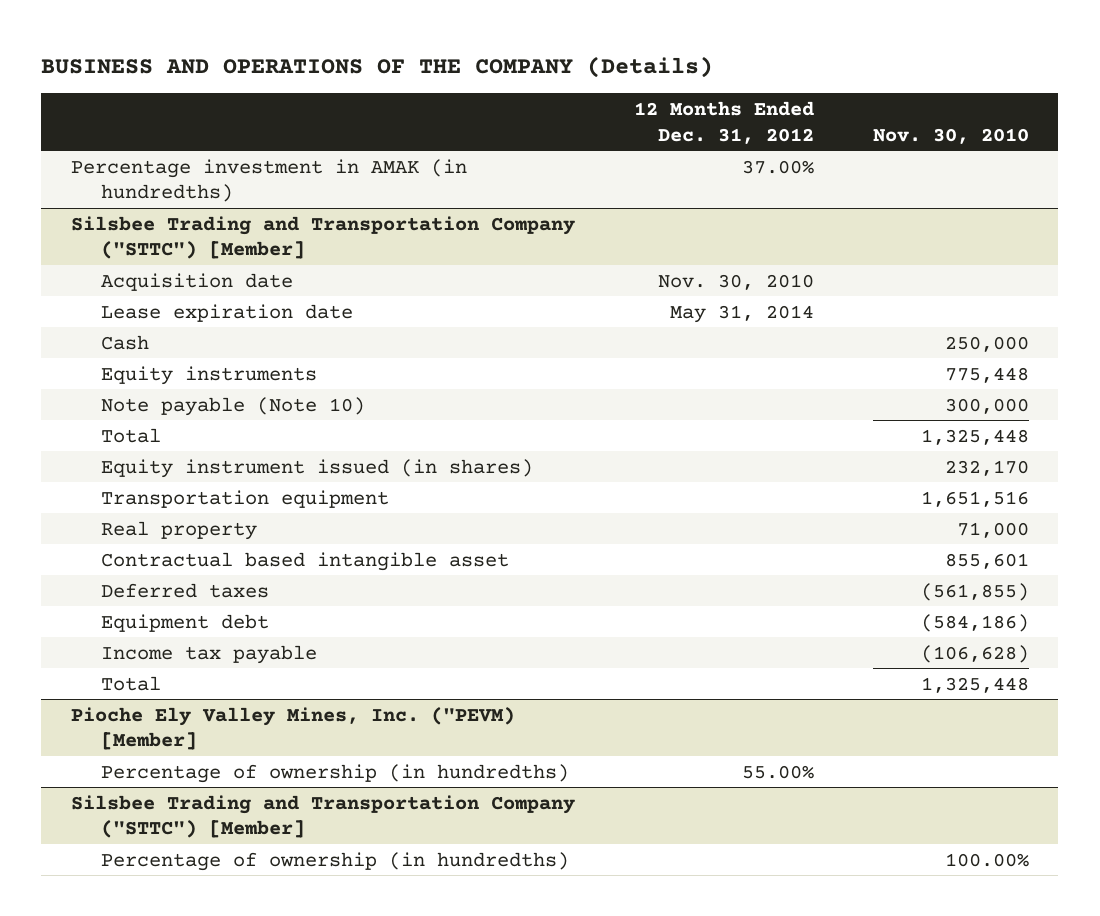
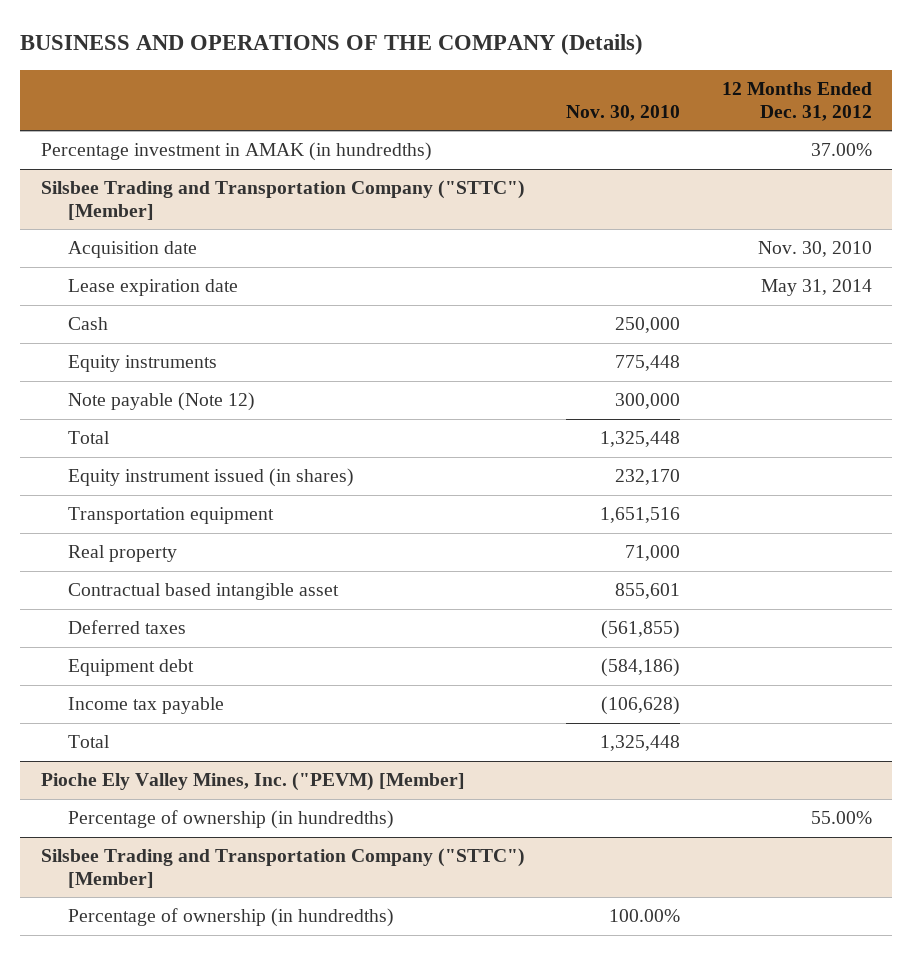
[100,396,365,416] Note payable (Note 10) -> [67,392,255,412] Note payable (Note 12)

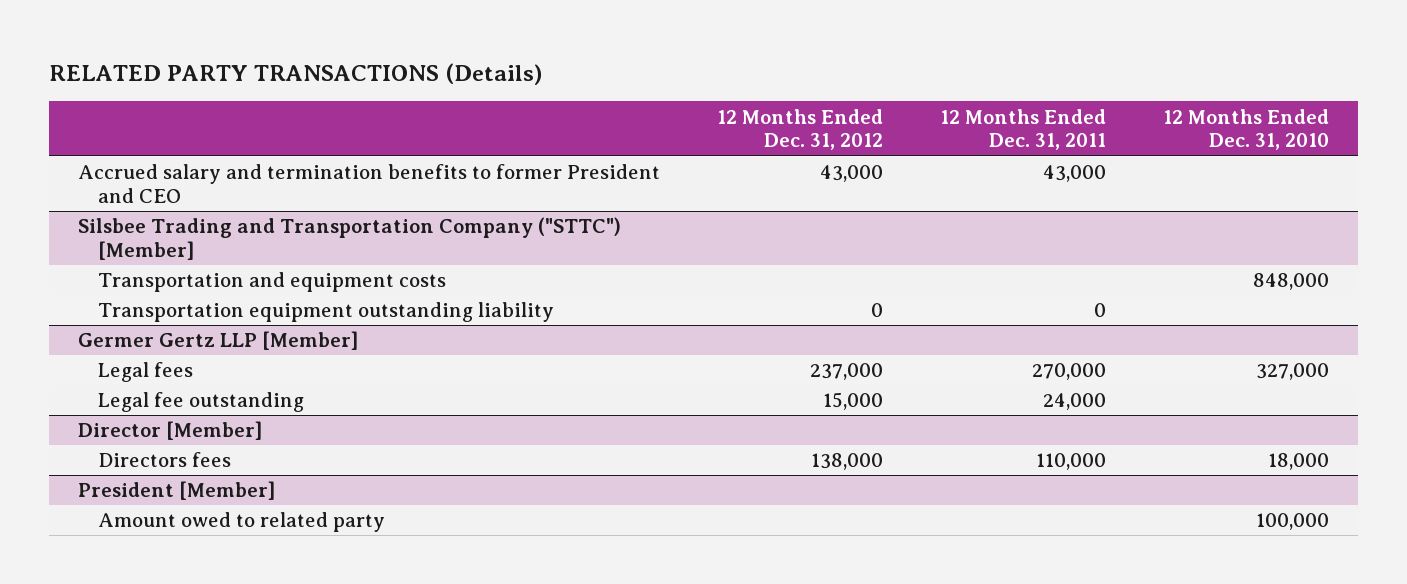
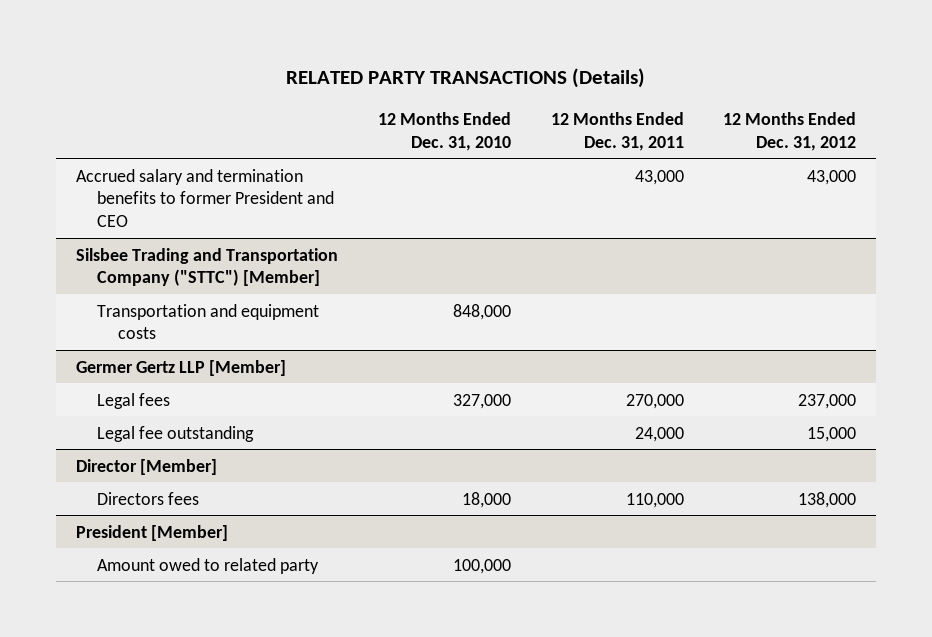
[97,302,554,323] Transportation equipment outstanding liability -> none

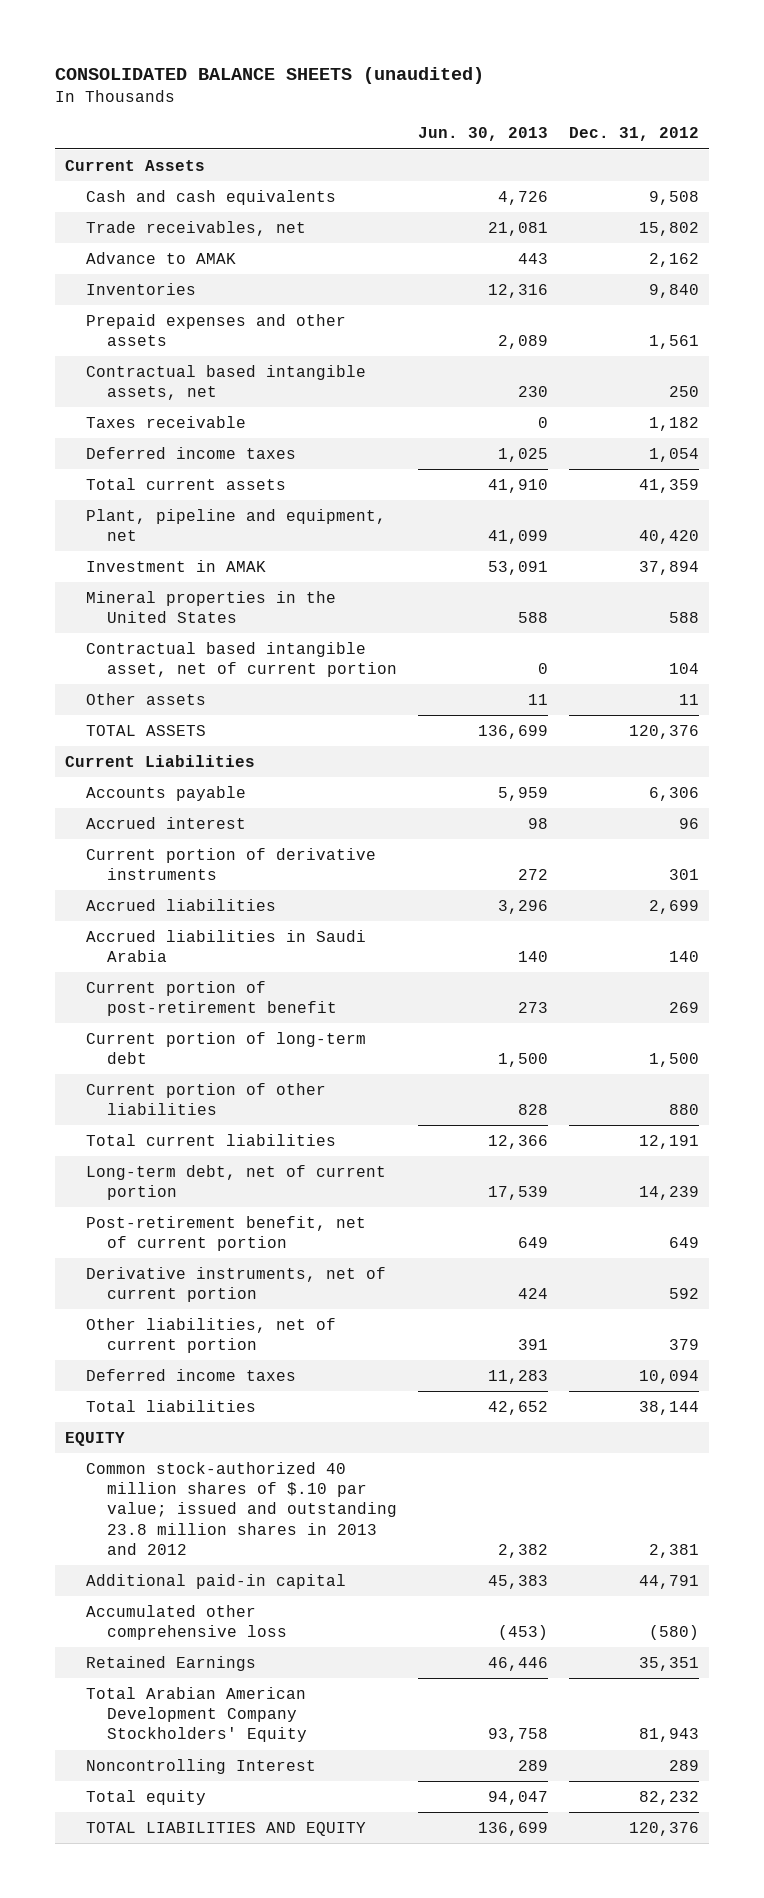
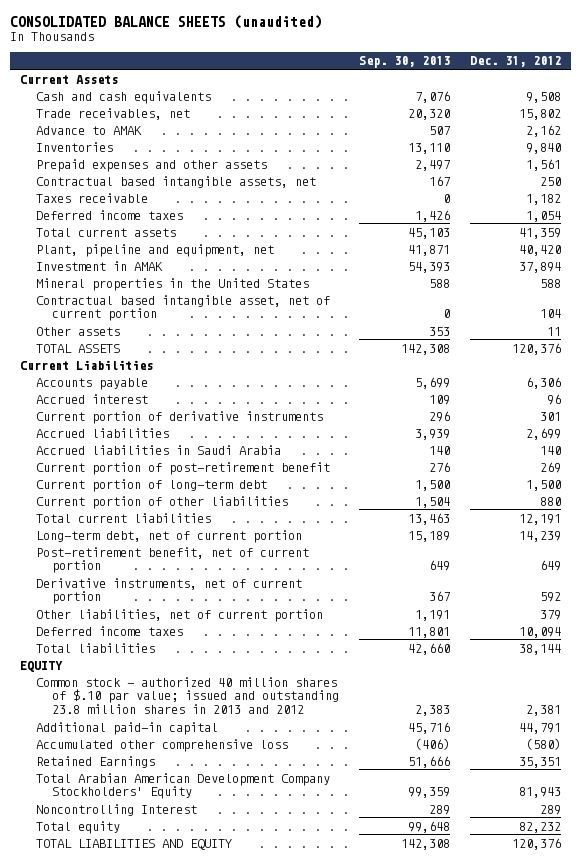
[417,127,548,142] Jun. 30, 2013 -> none
none -> [358,56,450,69] Sep. 30, 2013
[86,1461,397,1555] Common stock-authorized 40 million shares of $.10 par value; issued and outstanding 23.8 million shares in 2013 and 2012 -> [36,676,340,714] Common stock - authorized 40 million shares of $.10 par value; issued and outstanding 23.8 million shares in 2013 and 2012

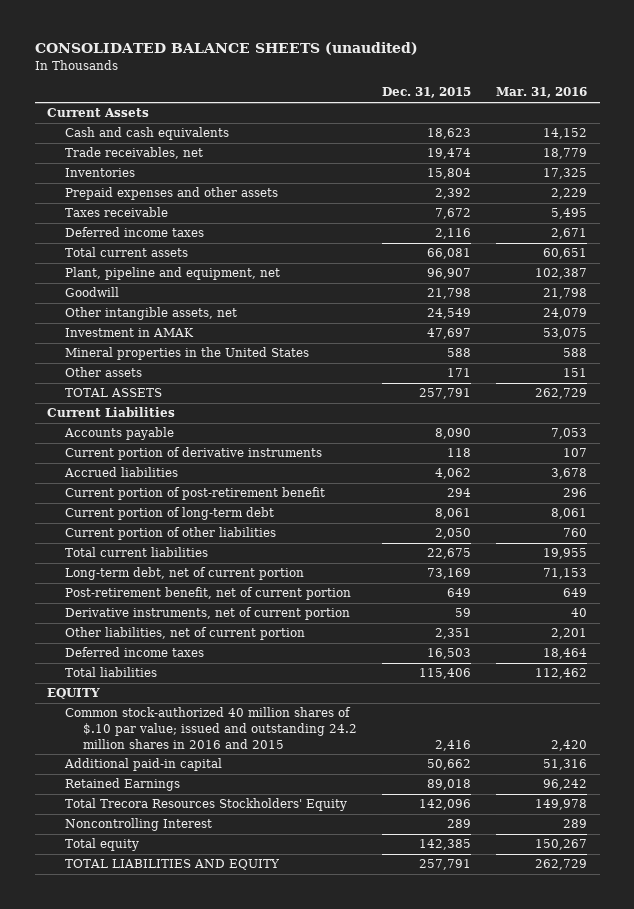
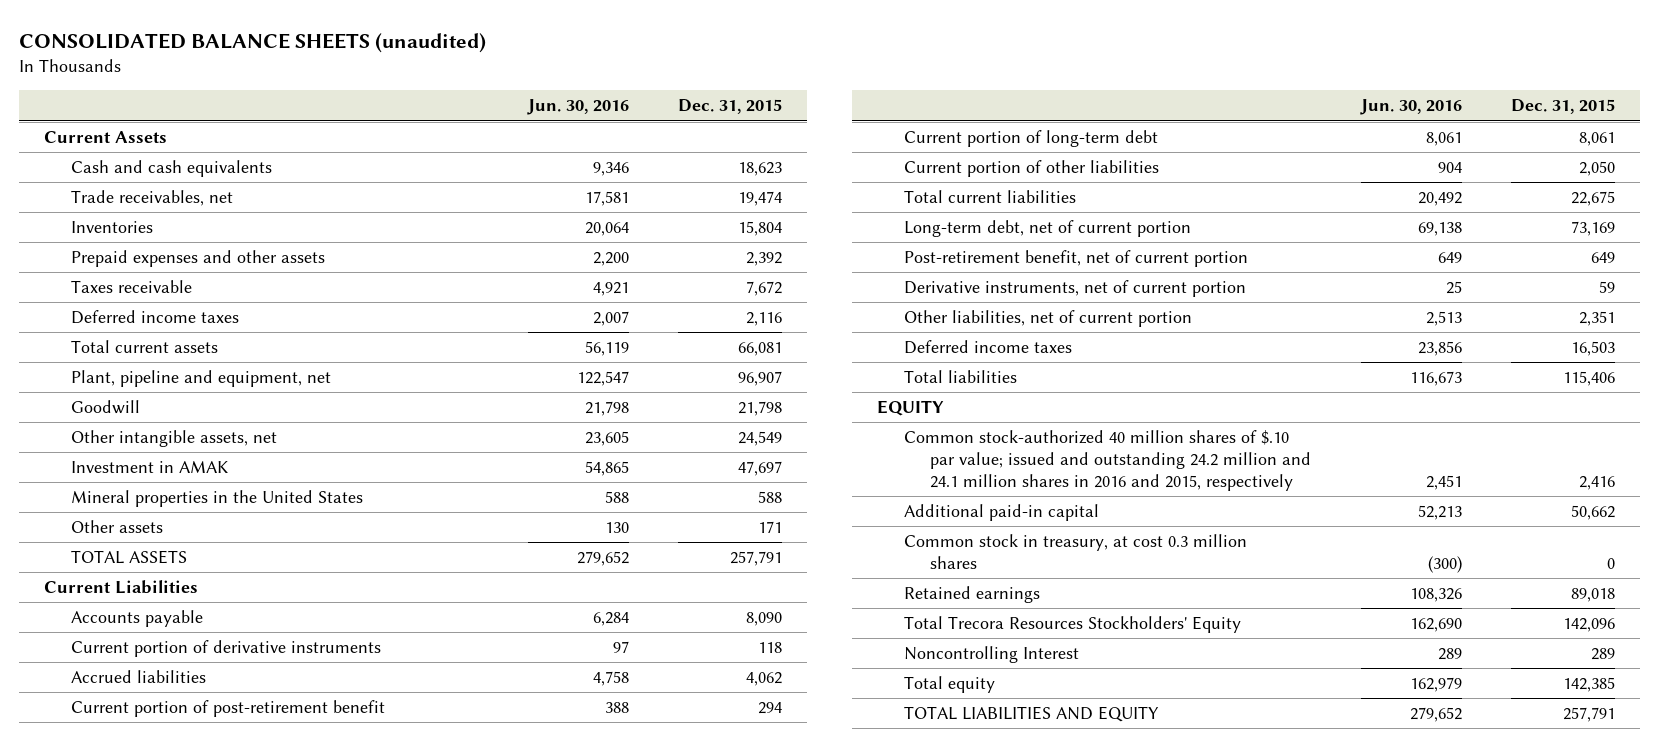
[495,87,587,99] Mar. 31, 2016 -> none
none -> [526,99,629,116] Jun. 30, 2016
[64,707,357,749] Common stock-authorized 40 million shares of $.10 par value; issued and outstanding 24.2 million shares in 2016 and 2015 -> [903,430,1311,491] Common stock-authorized 40 million shares of $.10 par value; issued and outstanding 24.2 million and 24.1 million shares in 2016 and 2015, respectively
none -> [903,534,1247,569] Common stock in treasury, at cost 0.3 million shares
[64,778,180,792] Retained Earnings -> [903,586,1040,604] Retained earnings

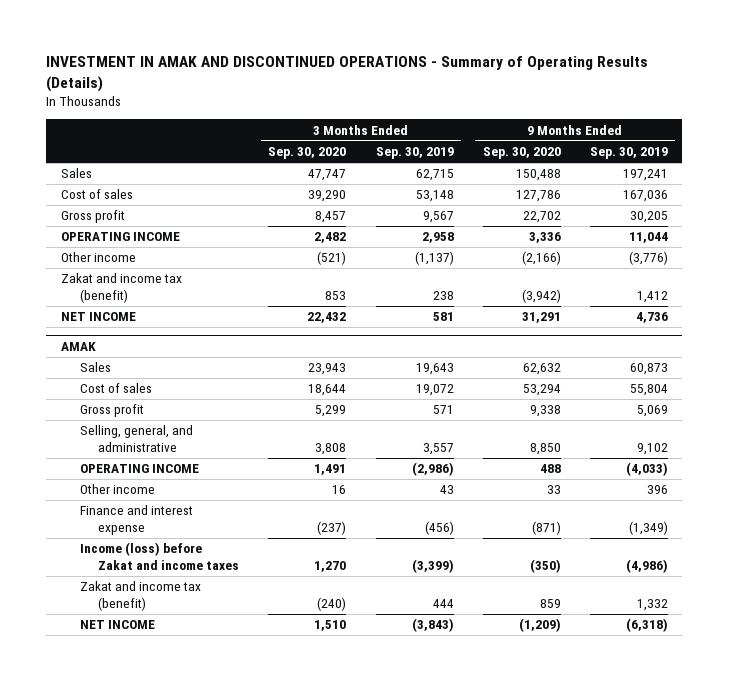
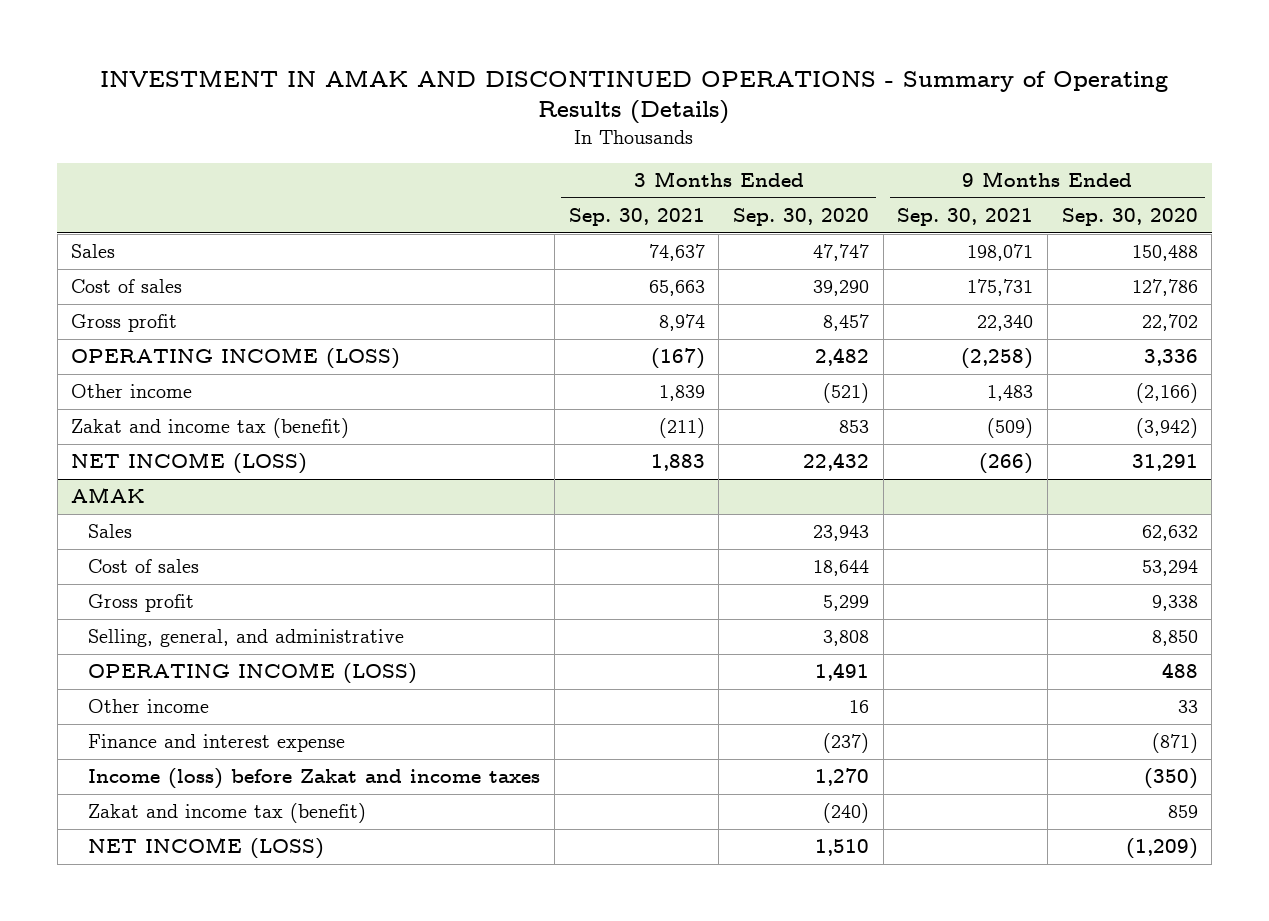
[375,147,454,160] Sep. 30, 2019 -> none
[589,147,668,160] Sep. 30, 2019 -> none
none -> [568,208,705,227] Sep. 30, 2021
none -> [897,208,1034,227] Sep. 30, 2021
[61,232,181,242] OPERATING INCOME -> [71,347,401,370] OPERATING INCOME (LOSS)
[61,312,137,322] NET INCOME -> [71,452,308,475] NET INCOME (LOSS)
[79,464,199,474] OPERATING INCOME -> [88,662,418,685] OPERATING INCOME (LOSS)
[79,620,155,630] NET INCOME -> [88,837,325,860] NET INCOME (LOSS)

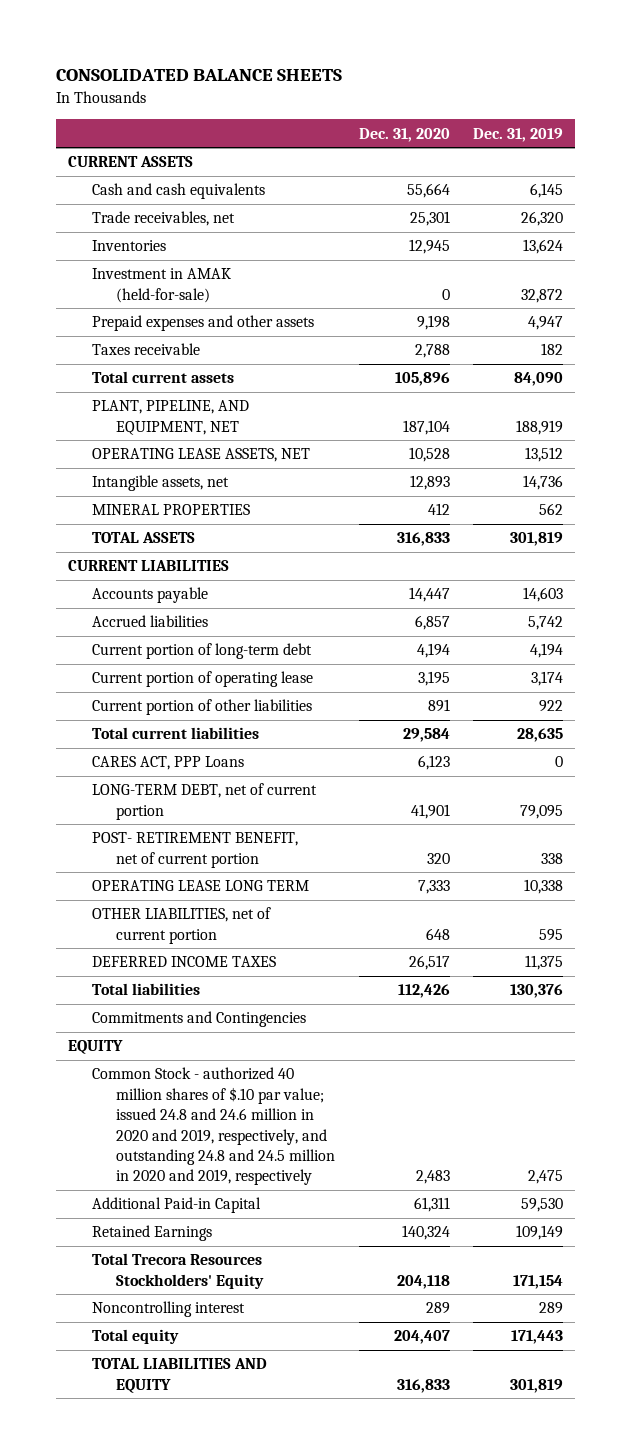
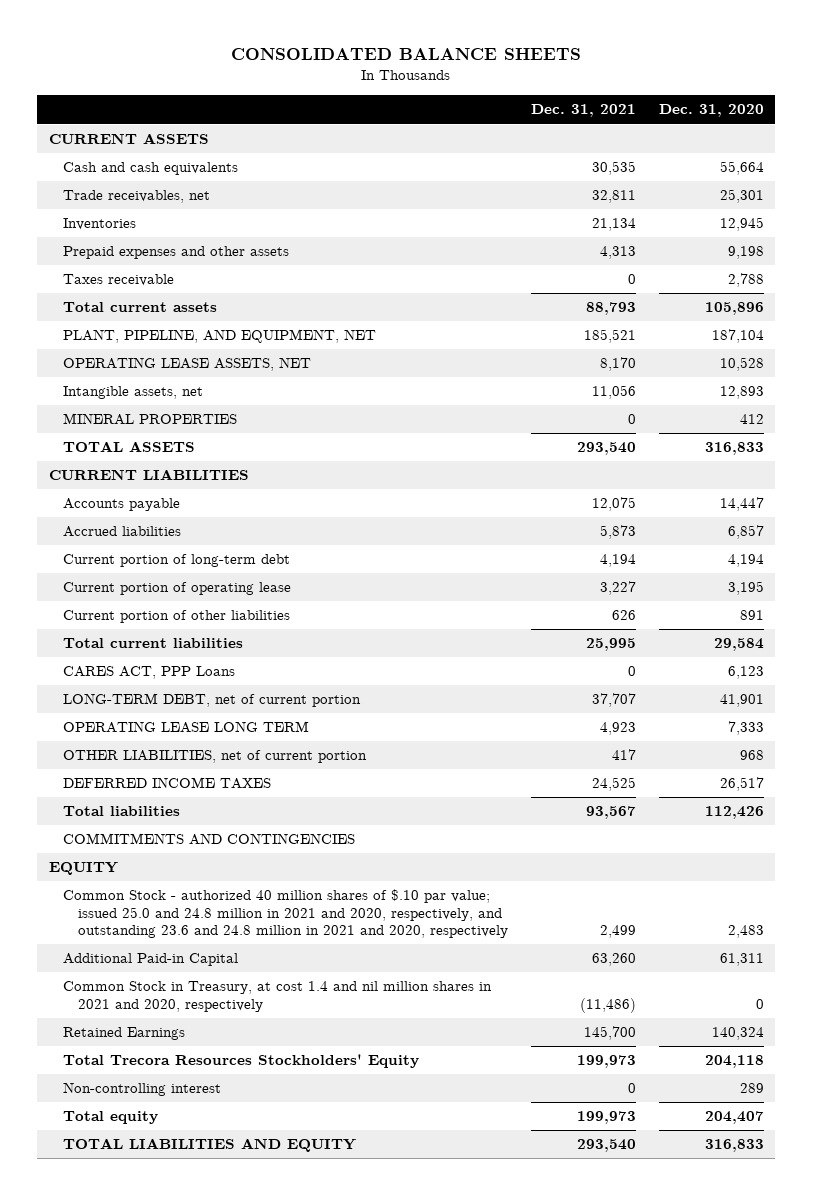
[473,127,564,142] Dec. 31, 2019 -> none
none -> [530,104,636,118] Dec. 31, 2021
[92,268,232,303] Investment in AMAK (held-for-sale) -> none
[92,832,299,868] POST- RETIREMENT BENEFIT, net of current portion -> none
[425,927,450,940] 648 -> [739,750,764,761] 968
[92,1011,307,1028] Commitments and Contingencies -> [63,833,356,846] COMMITMENTS AND CONTINGENCIES
[92,1067,336,1186] Common Stock - authorized 40 million shares of $.10 par value; issued 24.8 and 24.6 million in 2020 and 2019, respectively, and outstanding 24.8 and 24.5 million in 2020 and 2019, respectively -> [63,889,508,939] Common Stock - authorized 40 million shares of $.10 par value; issued 25.0 and 24.8 million in 2021 and 2020, respectively, and outstanding 23.6 and 24.8 million in 2021 and 2020, respectively
none -> [63,981,493,1012] Common Stock in Treasury, at cost 1.4 and nil million shares in 2021 and 2020, respectively
[92,1301,246,1318] Noncontrolling interest -> [63,1082,222,1097] Non-controlling interest

